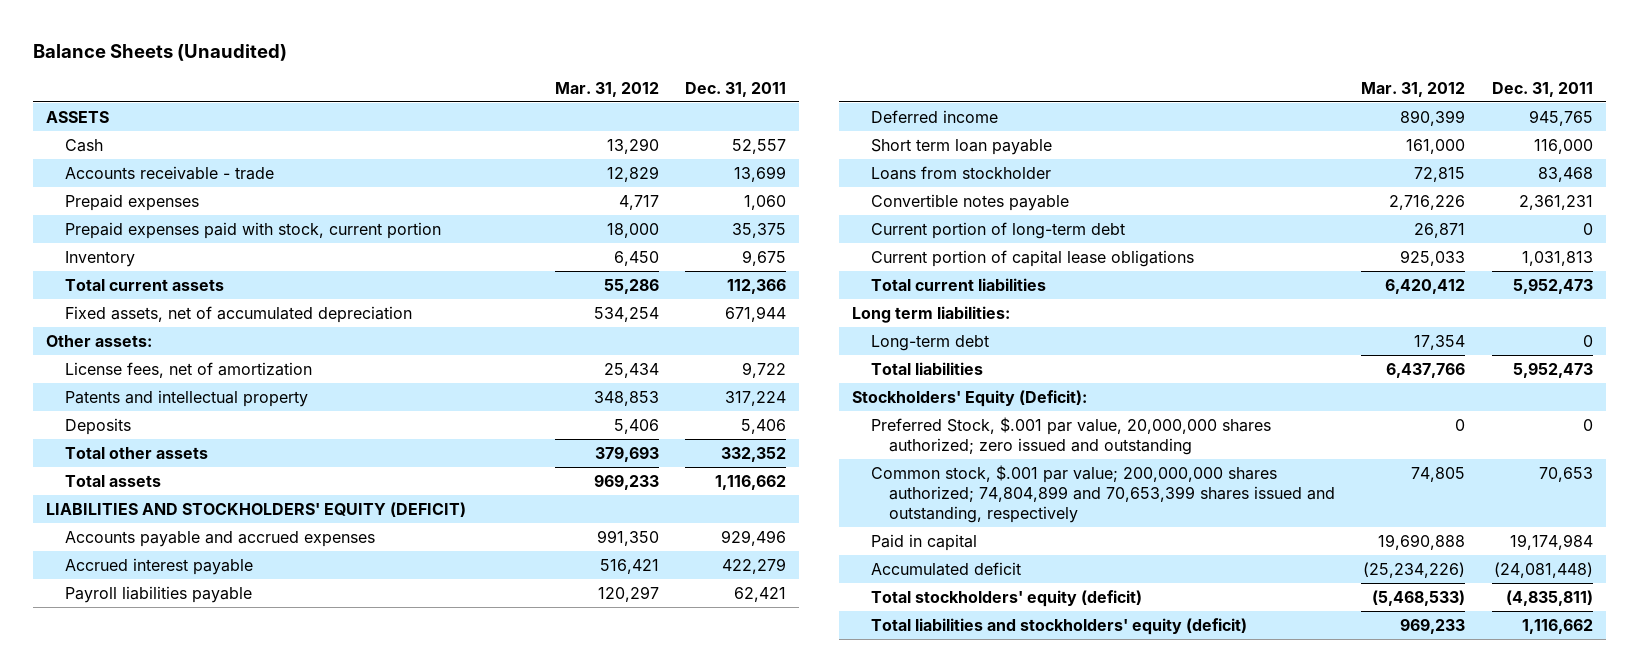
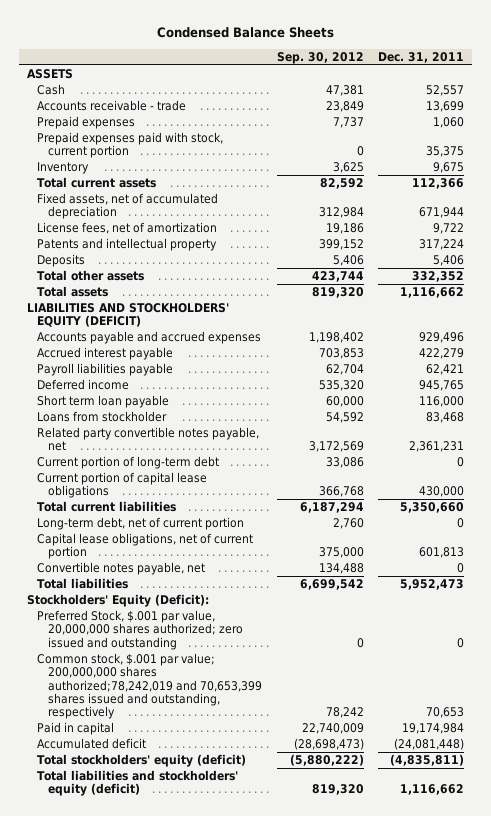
[33,43,288,61] Balance Sheets (Unaudited) -> [156,27,334,39] Condensed Balance Sheets
[555,81,660,97] Mar. 31, 2012 -> none
none -> [276,51,364,64] Sep. 30, 2012
[46,334,153,347] Other assets: -> none
[870,193,1069,211] Convertible notes payable -> [37,427,260,452] Related party convertible notes payable, net
[852,305,1011,323] Long term liabilities: -> none
[1521,250,1593,266] 1,031,813 -> [419,486,465,498] 430,000
[1512,277,1593,294] 5,952,473 -> [400,502,465,514] 5,350,660
[870,334,989,351] Long-term debt -> [37,517,245,531] Long-term debt, net of current portion
none -> [37,533,254,560] Capital lease obligations, net of current portion
none -> [37,562,206,576] Convertible notes payable, net
[870,464,1336,523] Common stock, $.001 par value; 200,000,000 shares authorized; 74,804,899 and 70,653,399 shares issued and outstanding, respectively -> [37,653,262,719] Common stock, $.001 par value; 200,000,000 shares authorized;78,242,019 and 70,653,399 shares issued and outstanding, respectively

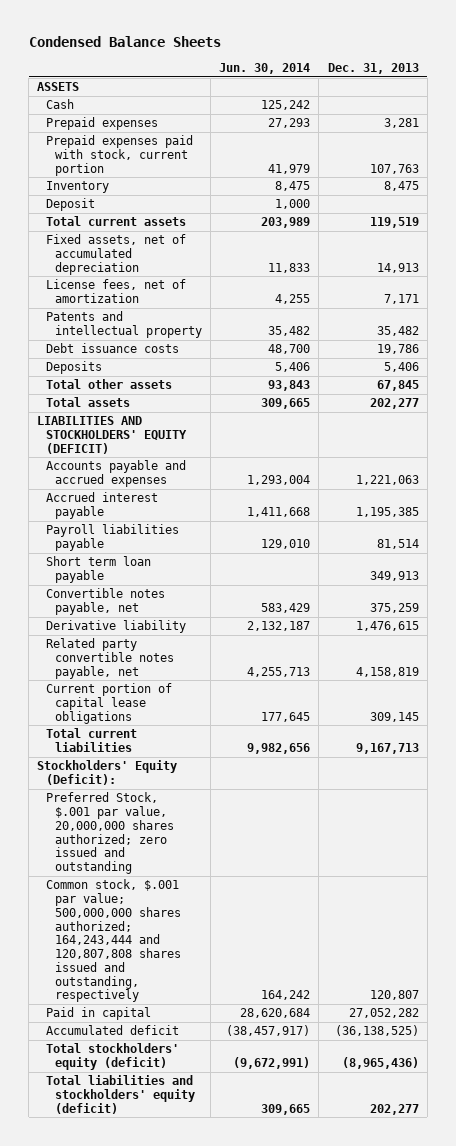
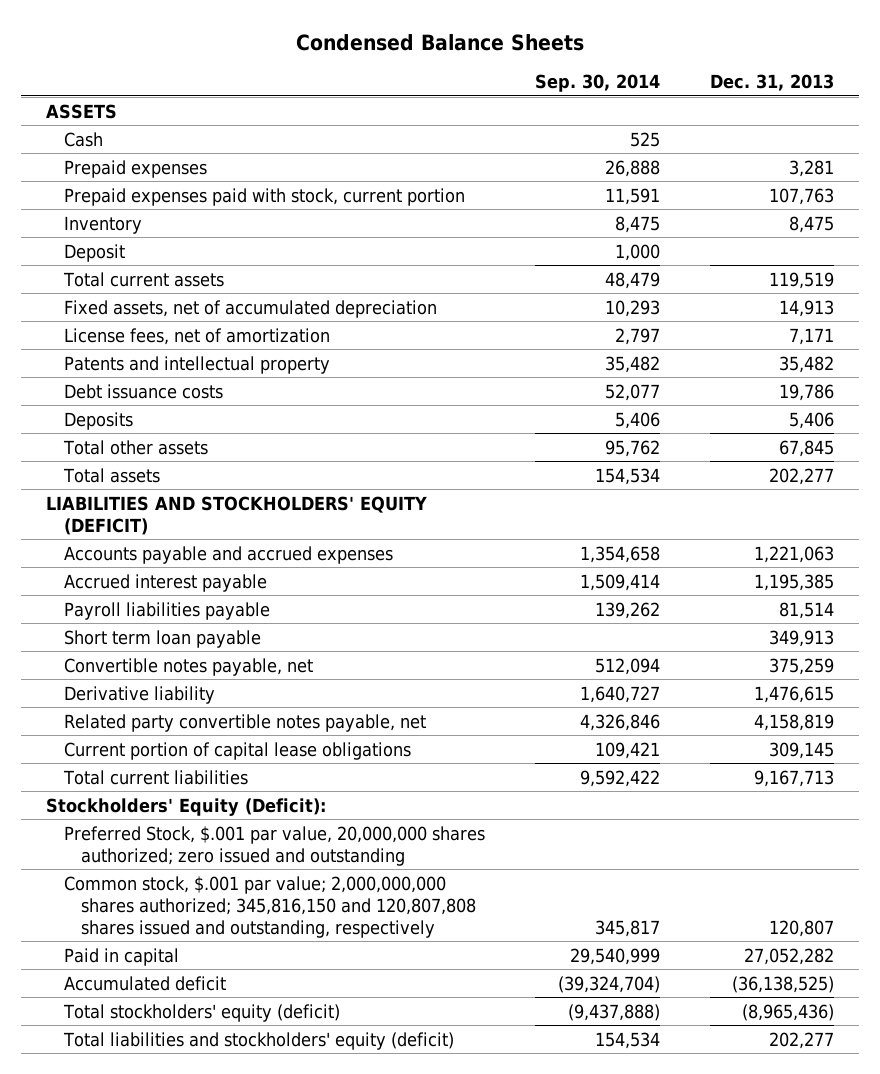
[219,63,311,75] Jun. 30, 2014 -> none
none -> [534,74,660,93] Sep. 30, 2014
[46,879,181,1003] Common stock, $.001 par value; 500,000,000 shares authorized; 164,243,444 and 120,807,808 shares issued and outstanding, respectively -> [63,875,477,939] Common stock, $.001 par value; 2,000,000,000 shares authorized; 345,816,150 and 120,807,808 shares issued and outstanding, respectively

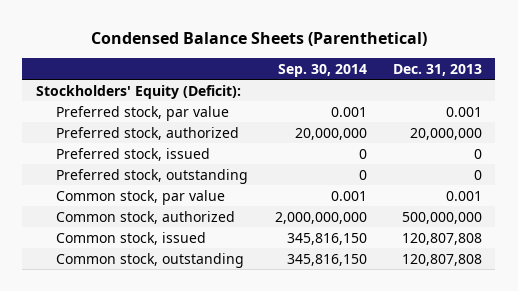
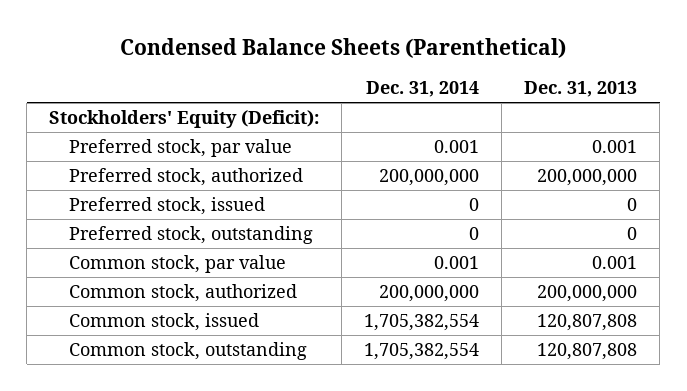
[277,63,367,77] Sep. 30, 2014 -> none
none -> [366,81,480,98] Dec. 31, 2014
[410,127,483,140] 20,000,000 -> [537,169,638,187] 200,000,000
[402,211,483,224] 500,000,000 -> [537,285,638,303] 200,000,000

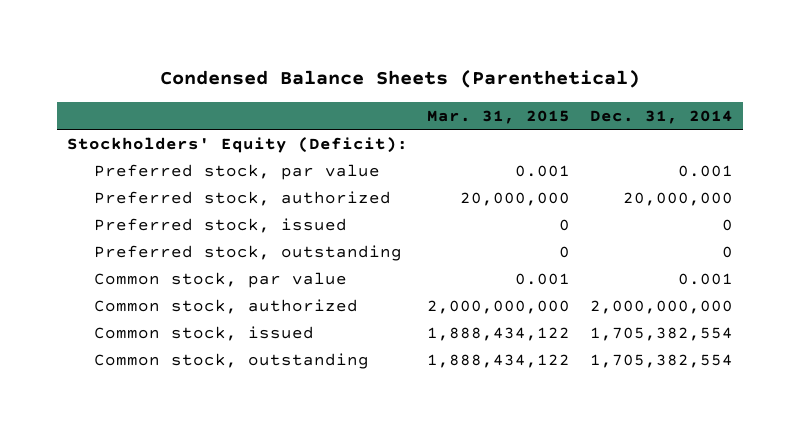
[524,81,638,98] Dec. 31, 2013 -> none
none -> [427,110,571,125] Mar. 31, 2015
[379,169,480,187] 200,000,000 -> [623,191,734,206] 20,000,000
[379,285,480,303] 200,000,000 -> [590,299,734,314] 2,000,000,000

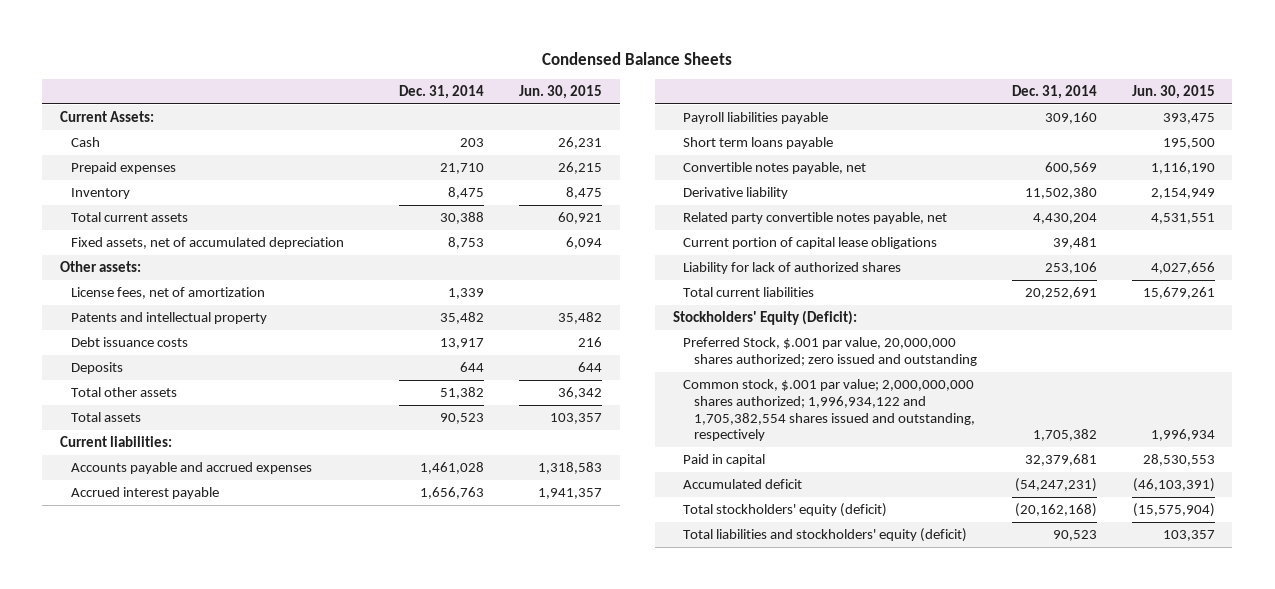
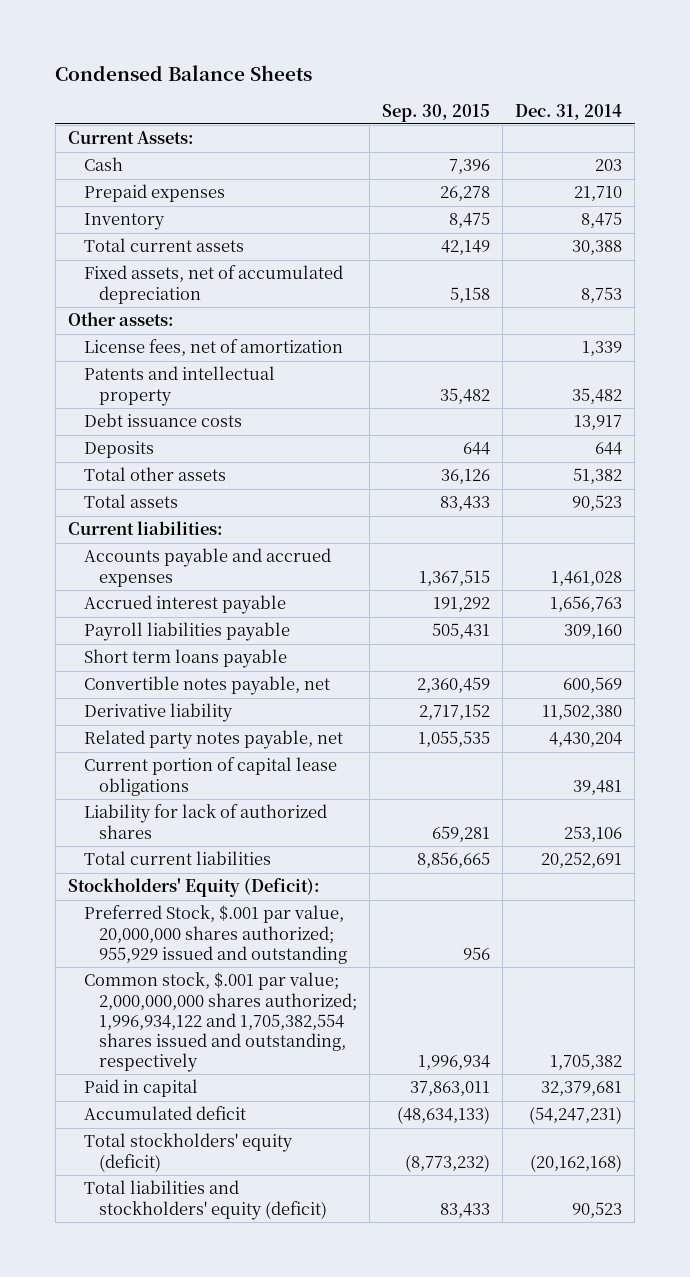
[519,84,603,99] Jun. 30, 2015 -> none
none -> [382,103,491,122] Sep. 30, 2015
[683,212,948,225] Related party convertible notes payable, net -> [83,730,343,750] Related party notes payable, net
[683,337,978,366] Preferred Stock, $.001 par value, 20,000,000 shares authorized; zero issued and outstanding -> [83,905,348,964] Preferred Stock, $.001 par value, 20,000,000 shares authorized; 955,929 issued and outstanding

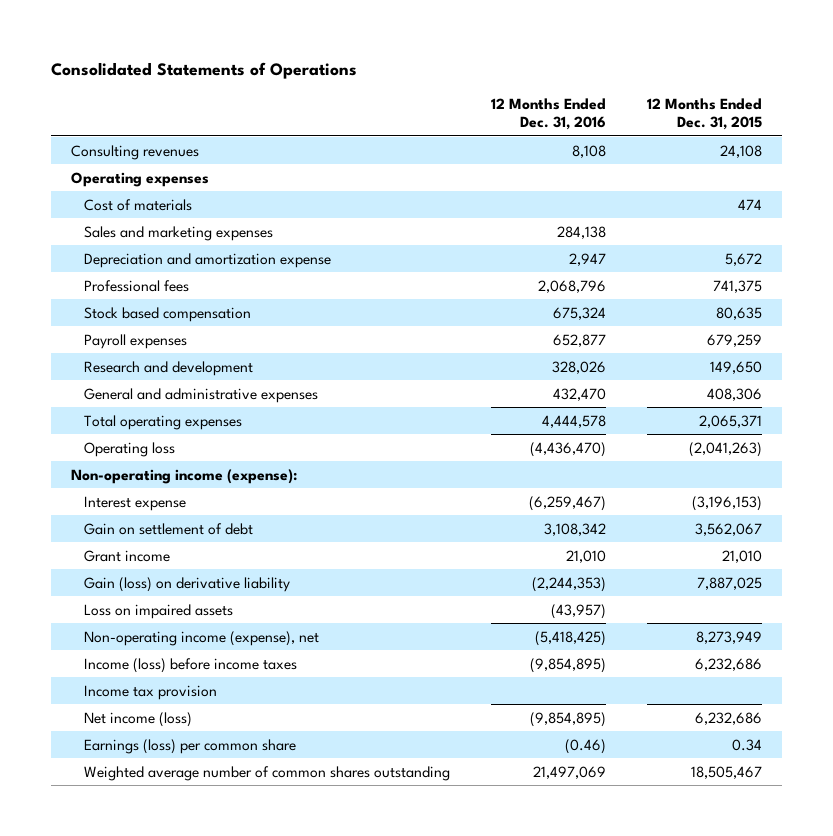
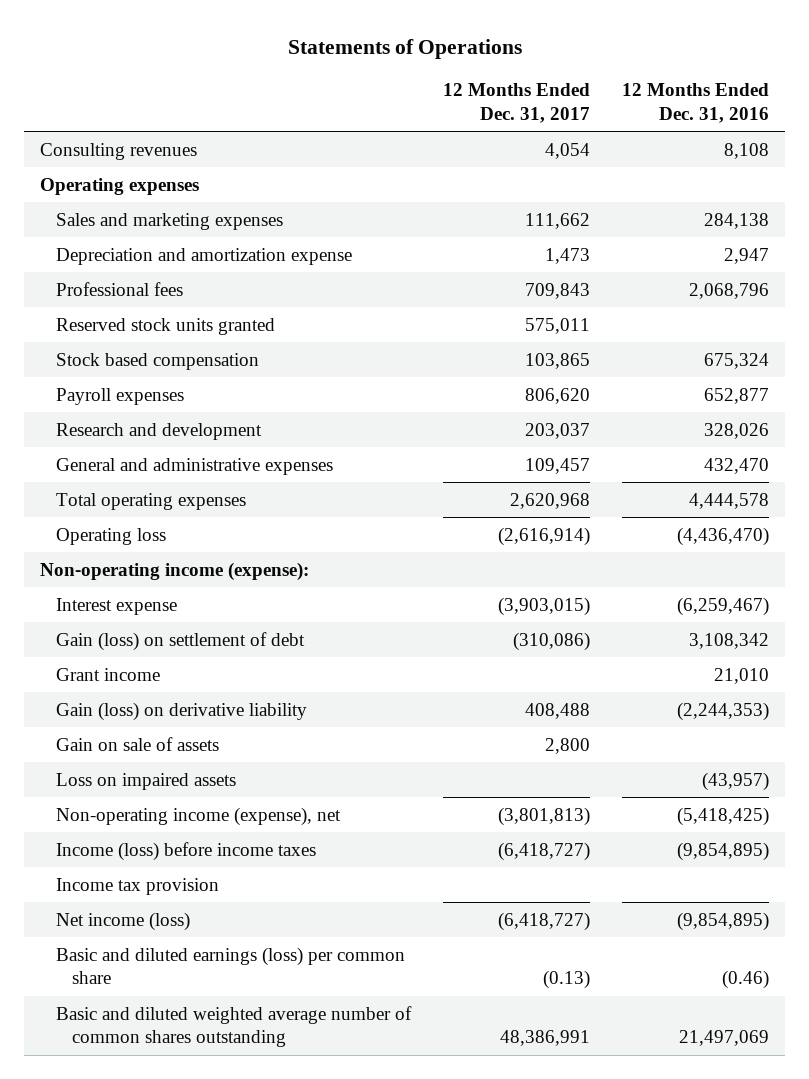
[50,61,357,79] Consolidated Statements of Operations -> [287,38,522,59] Statements of Operations
[646,97,762,131] 12 Months Ended Dec. 31, 2015 -> none
none -> [443,83,591,123] 12 Months Ended Dec. 31, 2017
[84,198,193,211] Cost of materials -> none
none -> [56,317,276,335] Reserved stock units granted
[84,522,254,535] Gain on settlement of debt -> [56,631,306,651] Gain (loss) on settlement of debt
none -> [56,736,220,751] Gain on sale of assets
[84,738,297,754] Earnings (loss) per common share -> [56,946,406,985] Basic and diluted earnings (loss) per common share
[84,765,451,781] Weighted average number of common shares outstanding -> [56,1005,413,1048] Basic and diluted weighted average number of common shares outstanding

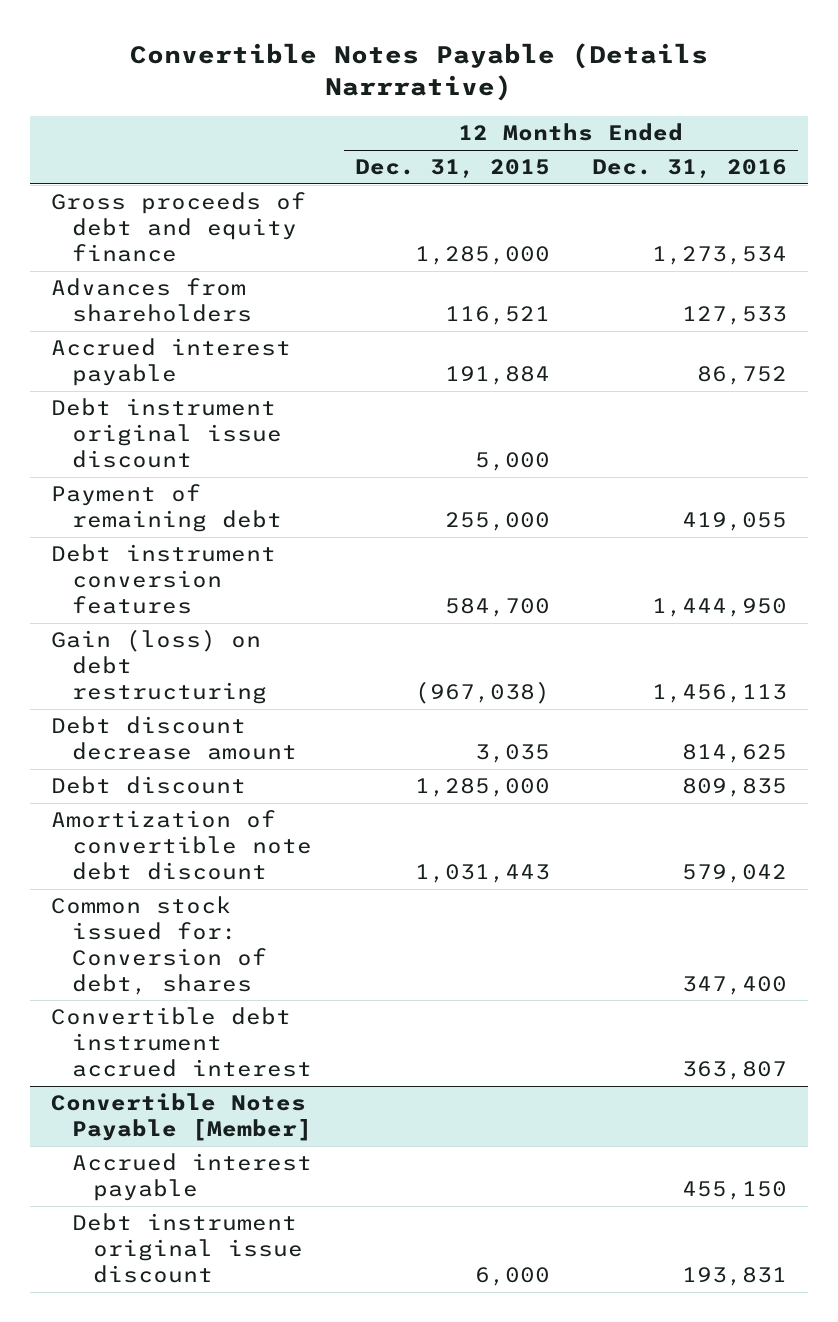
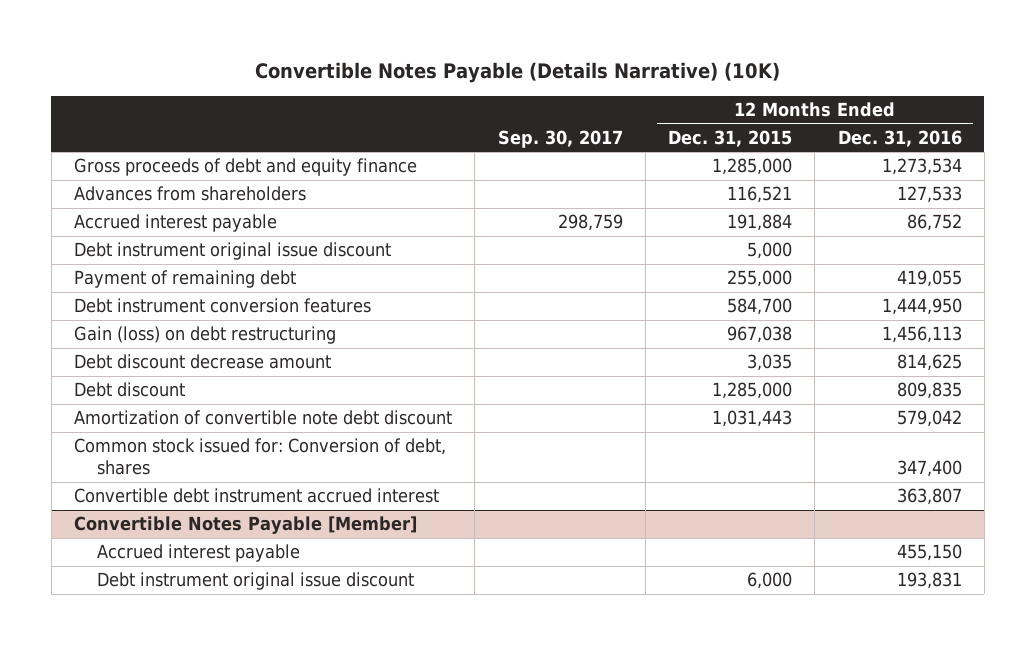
[130,42,709,102] Convertible Notes Payable (Details Narrrative) -> [254,62,780,84] Convertible Notes Payable (Details Narrative) (10K)
none -> [497,129,623,148] Sep. 30, 2017
[414,680,550,704] (967,038) -> [727,326,793,344] 967,038

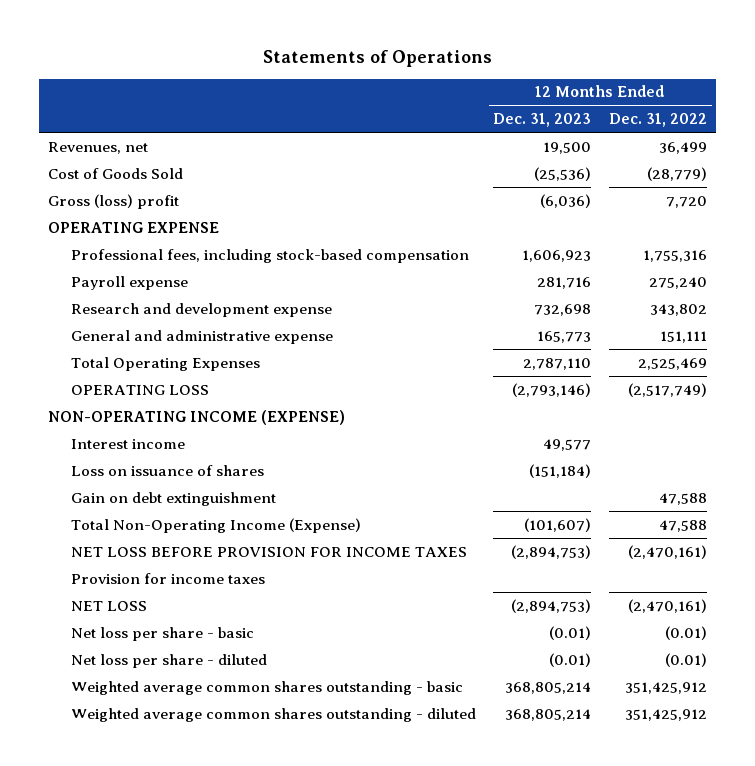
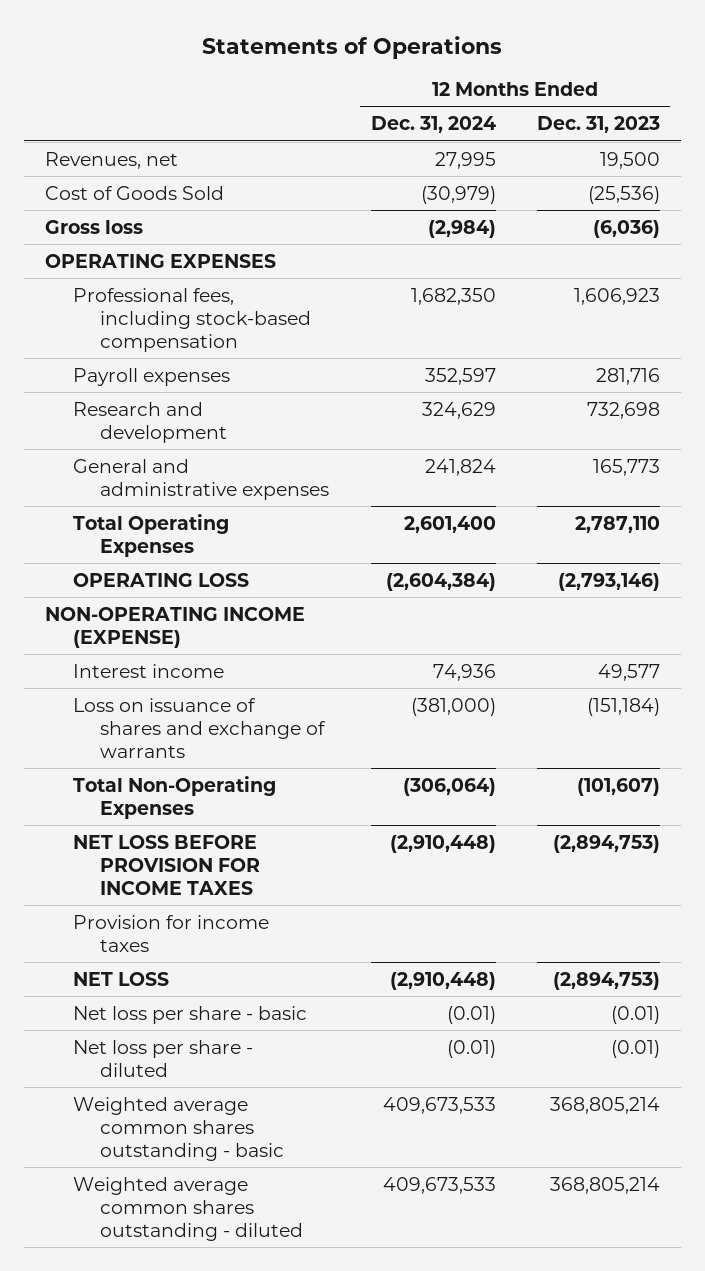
[609,113,708,128] Dec. 31, 2022 -> none
none -> [370,116,496,134] Dec. 31, 2024
[48,193,180,209] Gross (loss) profit -> [44,219,143,234] Gross loss
[48,221,220,233] OPERATING EXPENSE -> [44,253,276,268] OPERATING EXPENSES
[70,275,188,290] Payroll expense -> [72,367,230,386] Payroll expenses
[70,302,332,317] Research and development expense -> [72,401,228,443] Research and development
[70,329,333,344] General and administrative expense -> [72,458,330,500] General and administrative expenses
[70,491,276,506] Gain on debt extinguishment -> none
[70,464,264,476] Loss on issuance of shares -> [72,697,327,758] Loss on issuance of shares and exchange of warrants
[70,517,361,533] Total Non-Operating Income (Expense) -> [72,775,276,819] Total Non-Operating Expenses

